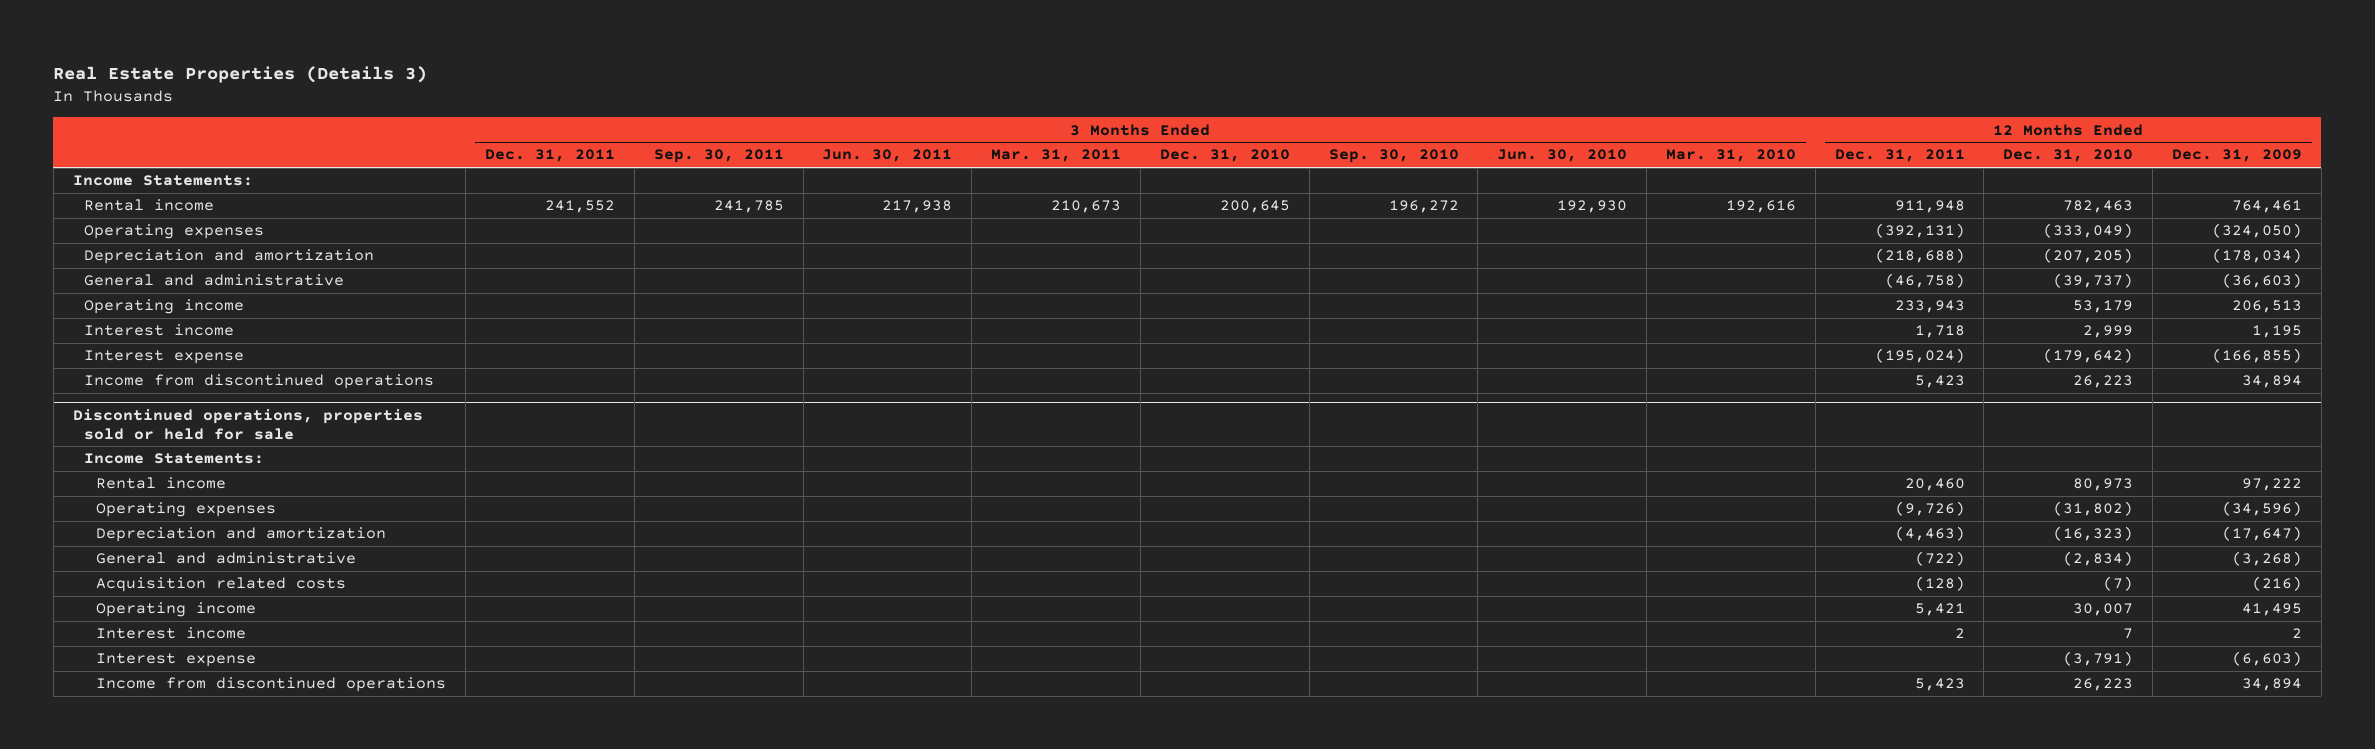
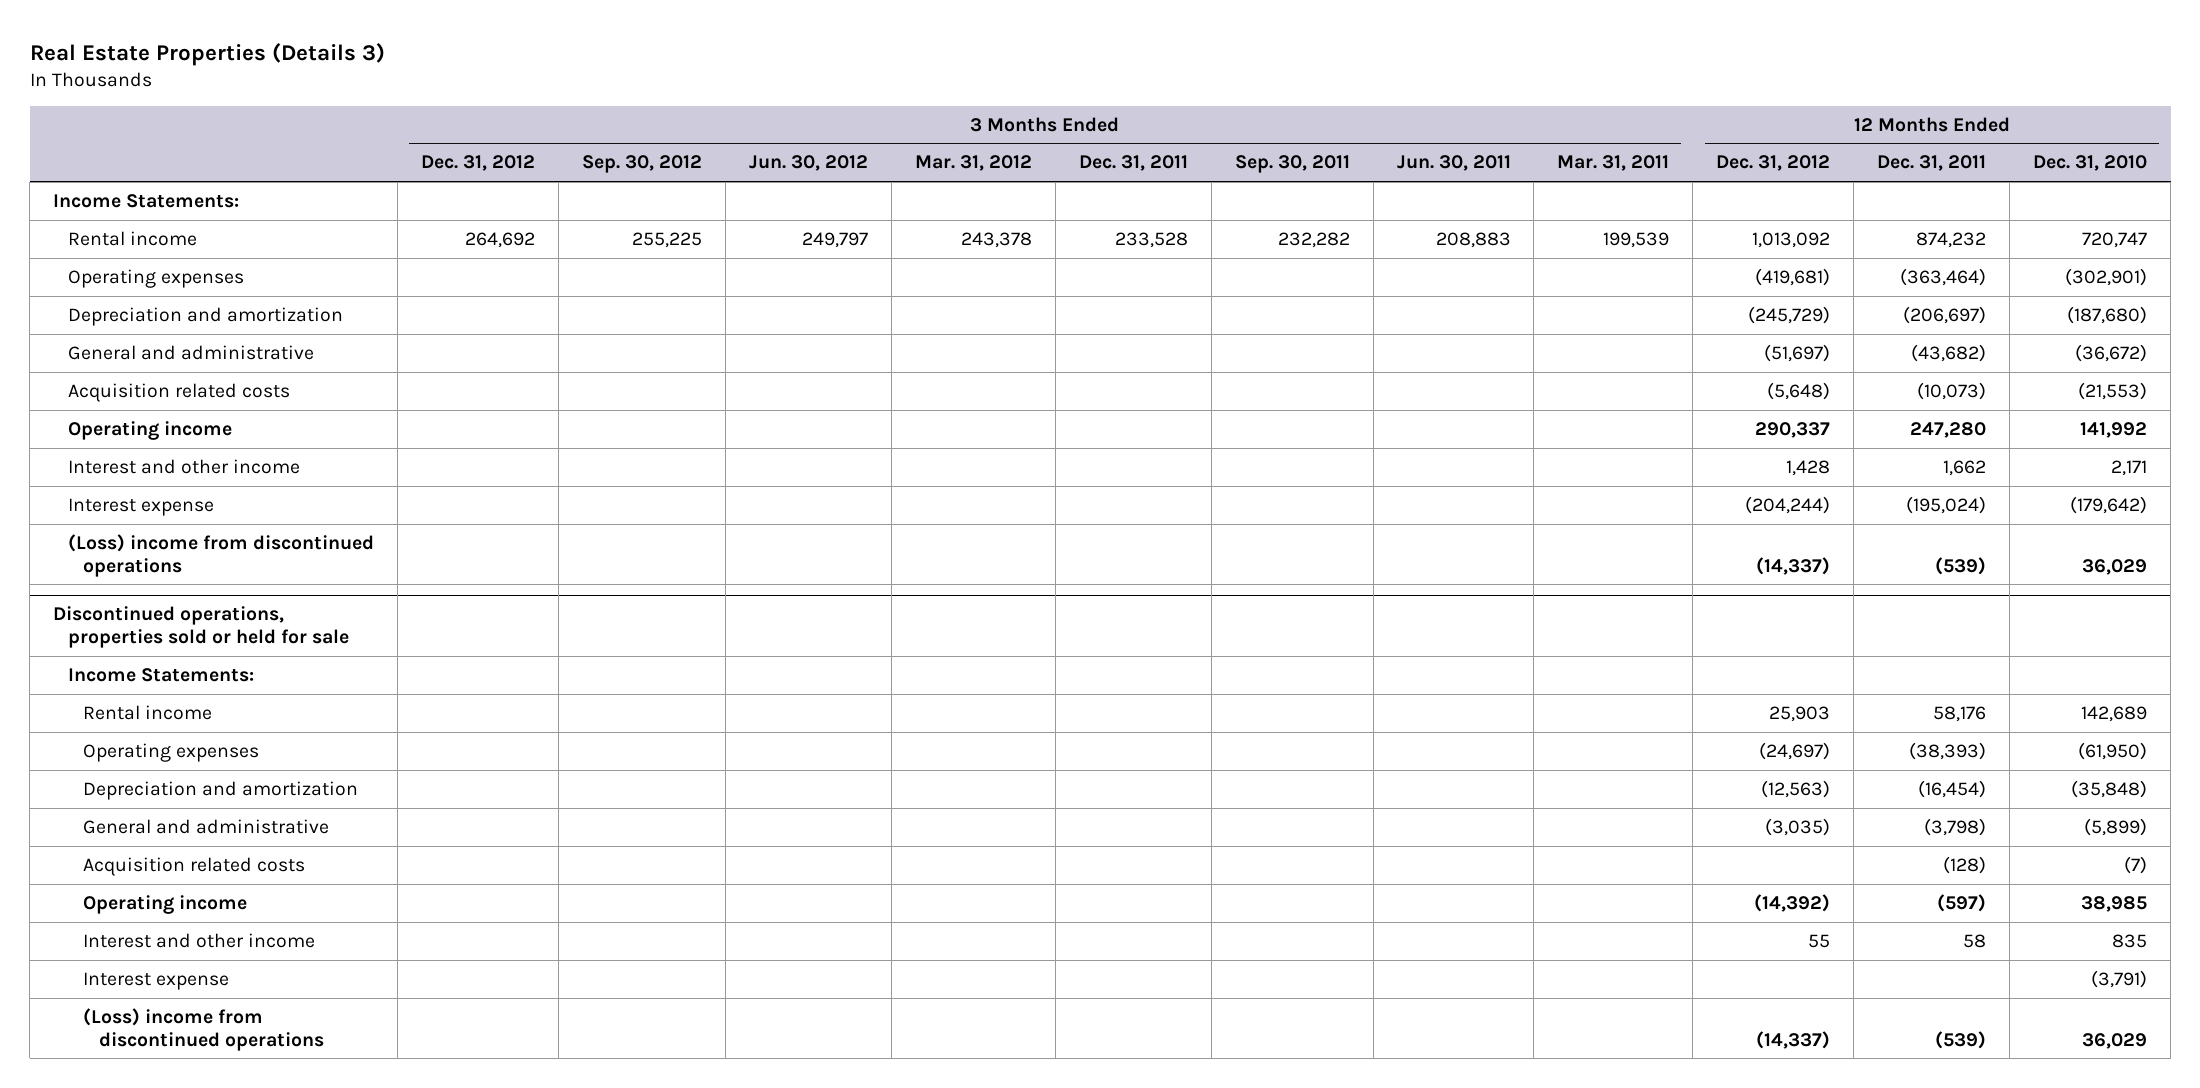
[1159,149,1290,163] Dec. 31, 2010 -> none
[1328,149,1459,164] Sep. 30, 2010 -> none
[1497,149,1628,163] Jun. 30, 2010 -> none
[1665,149,1796,163] Mar. 31, 2010 -> none
[2171,149,2302,163] Dec. 31, 2009 -> none
none -> [421,155,536,172] Dec. 31, 2012
none -> [581,155,702,174] Sep. 30, 2012
none -> [748,155,868,172] Jun. 30, 2012
none -> [914,155,1032,172] Mar. 31, 2012
none -> [1716,155,1831,172] Dec. 31, 2012
[545,200,616,214] 241,552 -> [1114,232,1188,249] 233,528
[713,200,784,214] 241,785 -> [1277,232,1350,249] 232,282
[882,200,953,214] 217,938 -> [1435,232,1511,249] 208,883
[1051,200,1122,214] 210,673 -> [1603,232,1670,249] 199,539
[1894,200,1965,214] 911,948 -> [1916,232,1987,249] 874,232
[2063,200,2134,214] 782,463 -> [2082,232,2148,249] 720,747
[1874,223,1965,239] (392,131) -> [1900,268,1987,287] (363,464)
[2043,223,2134,239] (333,049) -> [2065,268,2148,287] (302,901)
[1874,248,1965,264] (218,688) -> [1903,306,1987,325] (206,697)
[2043,248,2134,264] (207,205) -> [2067,306,2148,325] (187,680)
[1884,273,1965,289] (46,758) -> [1911,344,1987,363] (43,682)
[2053,273,2134,289] (39,737) -> [2075,344,2148,363] (36,672)
none -> [68,383,291,403] Acquisition related costs
[1894,300,1965,314] 233,943 -> [1910,422,1987,439] 247,280
[2073,300,2134,314] 53,179 -> [2080,422,2148,439] 141,992
[84,324,235,337] Interest income -> [68,459,301,475] Interest and other income
[1914,325,1965,339] 1,718 -> [1943,460,1987,477] 1,662
[2083,325,2134,339] 2,999 -> [2111,460,2148,477] 2,171
[84,374,435,390] Income from discontinued operations -> [68,534,375,577] (Loss) income from discontinued operations
[1914,375,1965,389] 5,423 -> [1935,556,1987,575] (539)
[2073,375,2134,389] 26,223 -> [2082,558,2148,575] 36,029
[1904,478,1965,492] 20,460 -> [1933,706,1987,723] 58,176
[2073,478,2134,492] 80,973 -> [2081,706,2148,723] 142,689
[1894,501,1965,517] (9,726) -> [1909,742,1987,761] (38,393)
[2053,501,2134,517] (31,802) -> [2078,742,2148,761] (61,950)
[1894,526,1965,542] (4,463) -> [1918,780,1987,799] (16,454)
[2053,526,2134,542] (16,323) -> [2071,780,2148,799] (35,848)
[1914,551,1965,567] (722) -> [1924,818,1987,837] (3,798)
[2063,551,2134,567] (2,834) -> [2084,818,2148,837] (5,899)
[1914,603,1965,617] 5,421 -> [1937,894,1987,913] (597)
[2073,603,2134,617] 30,007 -> [2081,896,2148,913] 38,985
[96,627,247,640] Interest income -> [83,933,316,949] Interest and other income
[1954,628,1965,639] 2 -> [1963,934,1987,949] 58
[2123,628,2134,640] 7 -> [2112,934,2148,949] 835
[96,677,447,693] Income from discontinued operations -> [83,1008,324,1051] (Loss) income from discontinued operations
[1914,678,1965,692] 5,423 -> [1935,1030,1987,1049] (539)
[2073,678,2134,692] 26,223 -> [2082,1032,2148,1049] 36,029

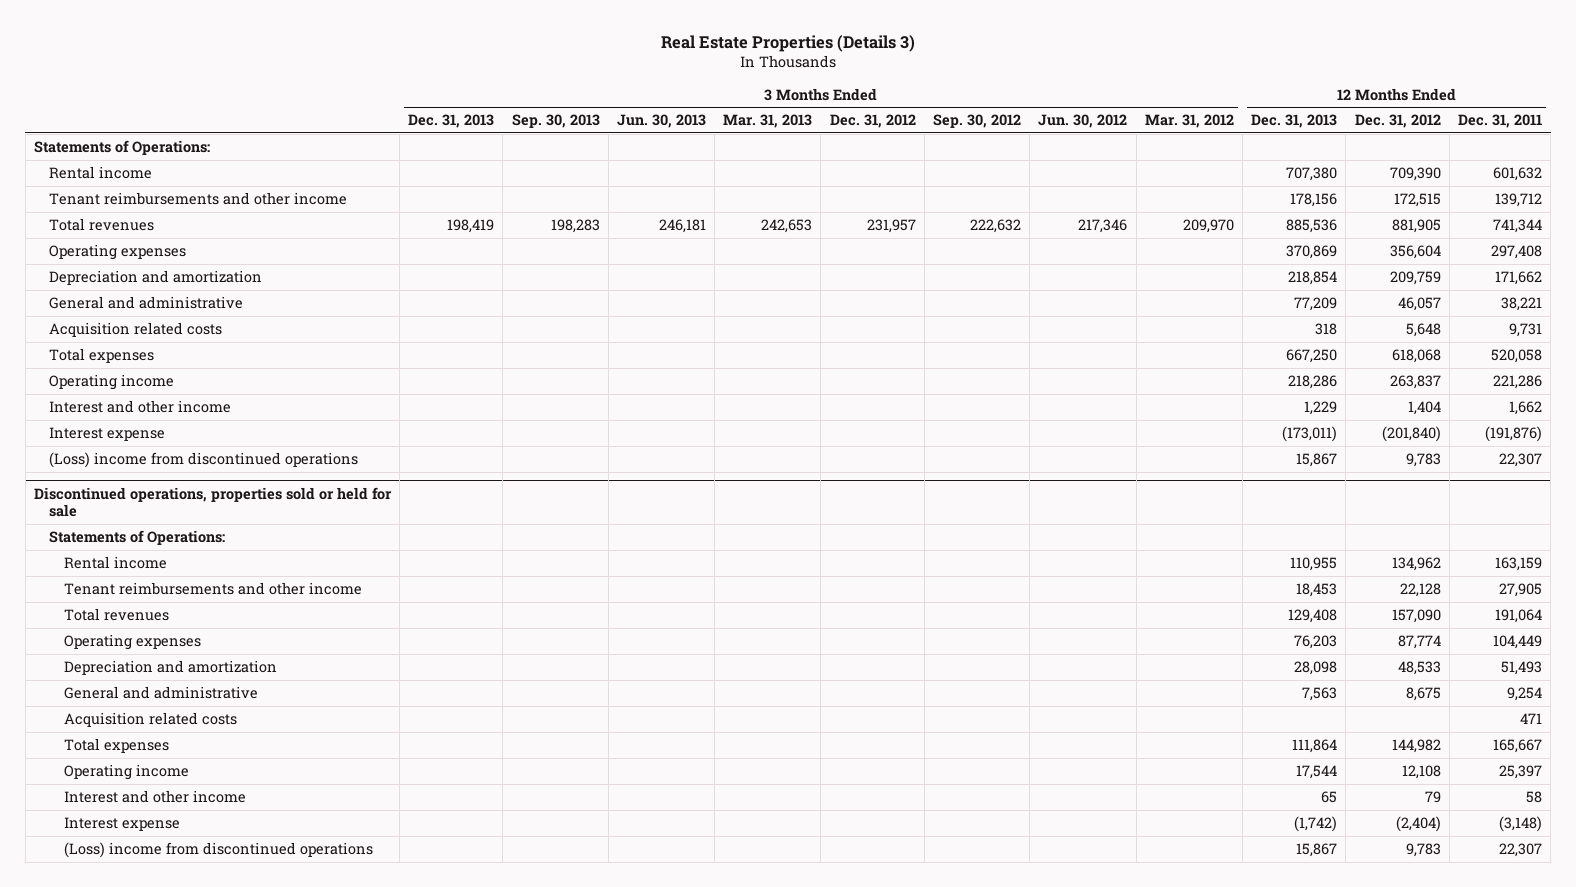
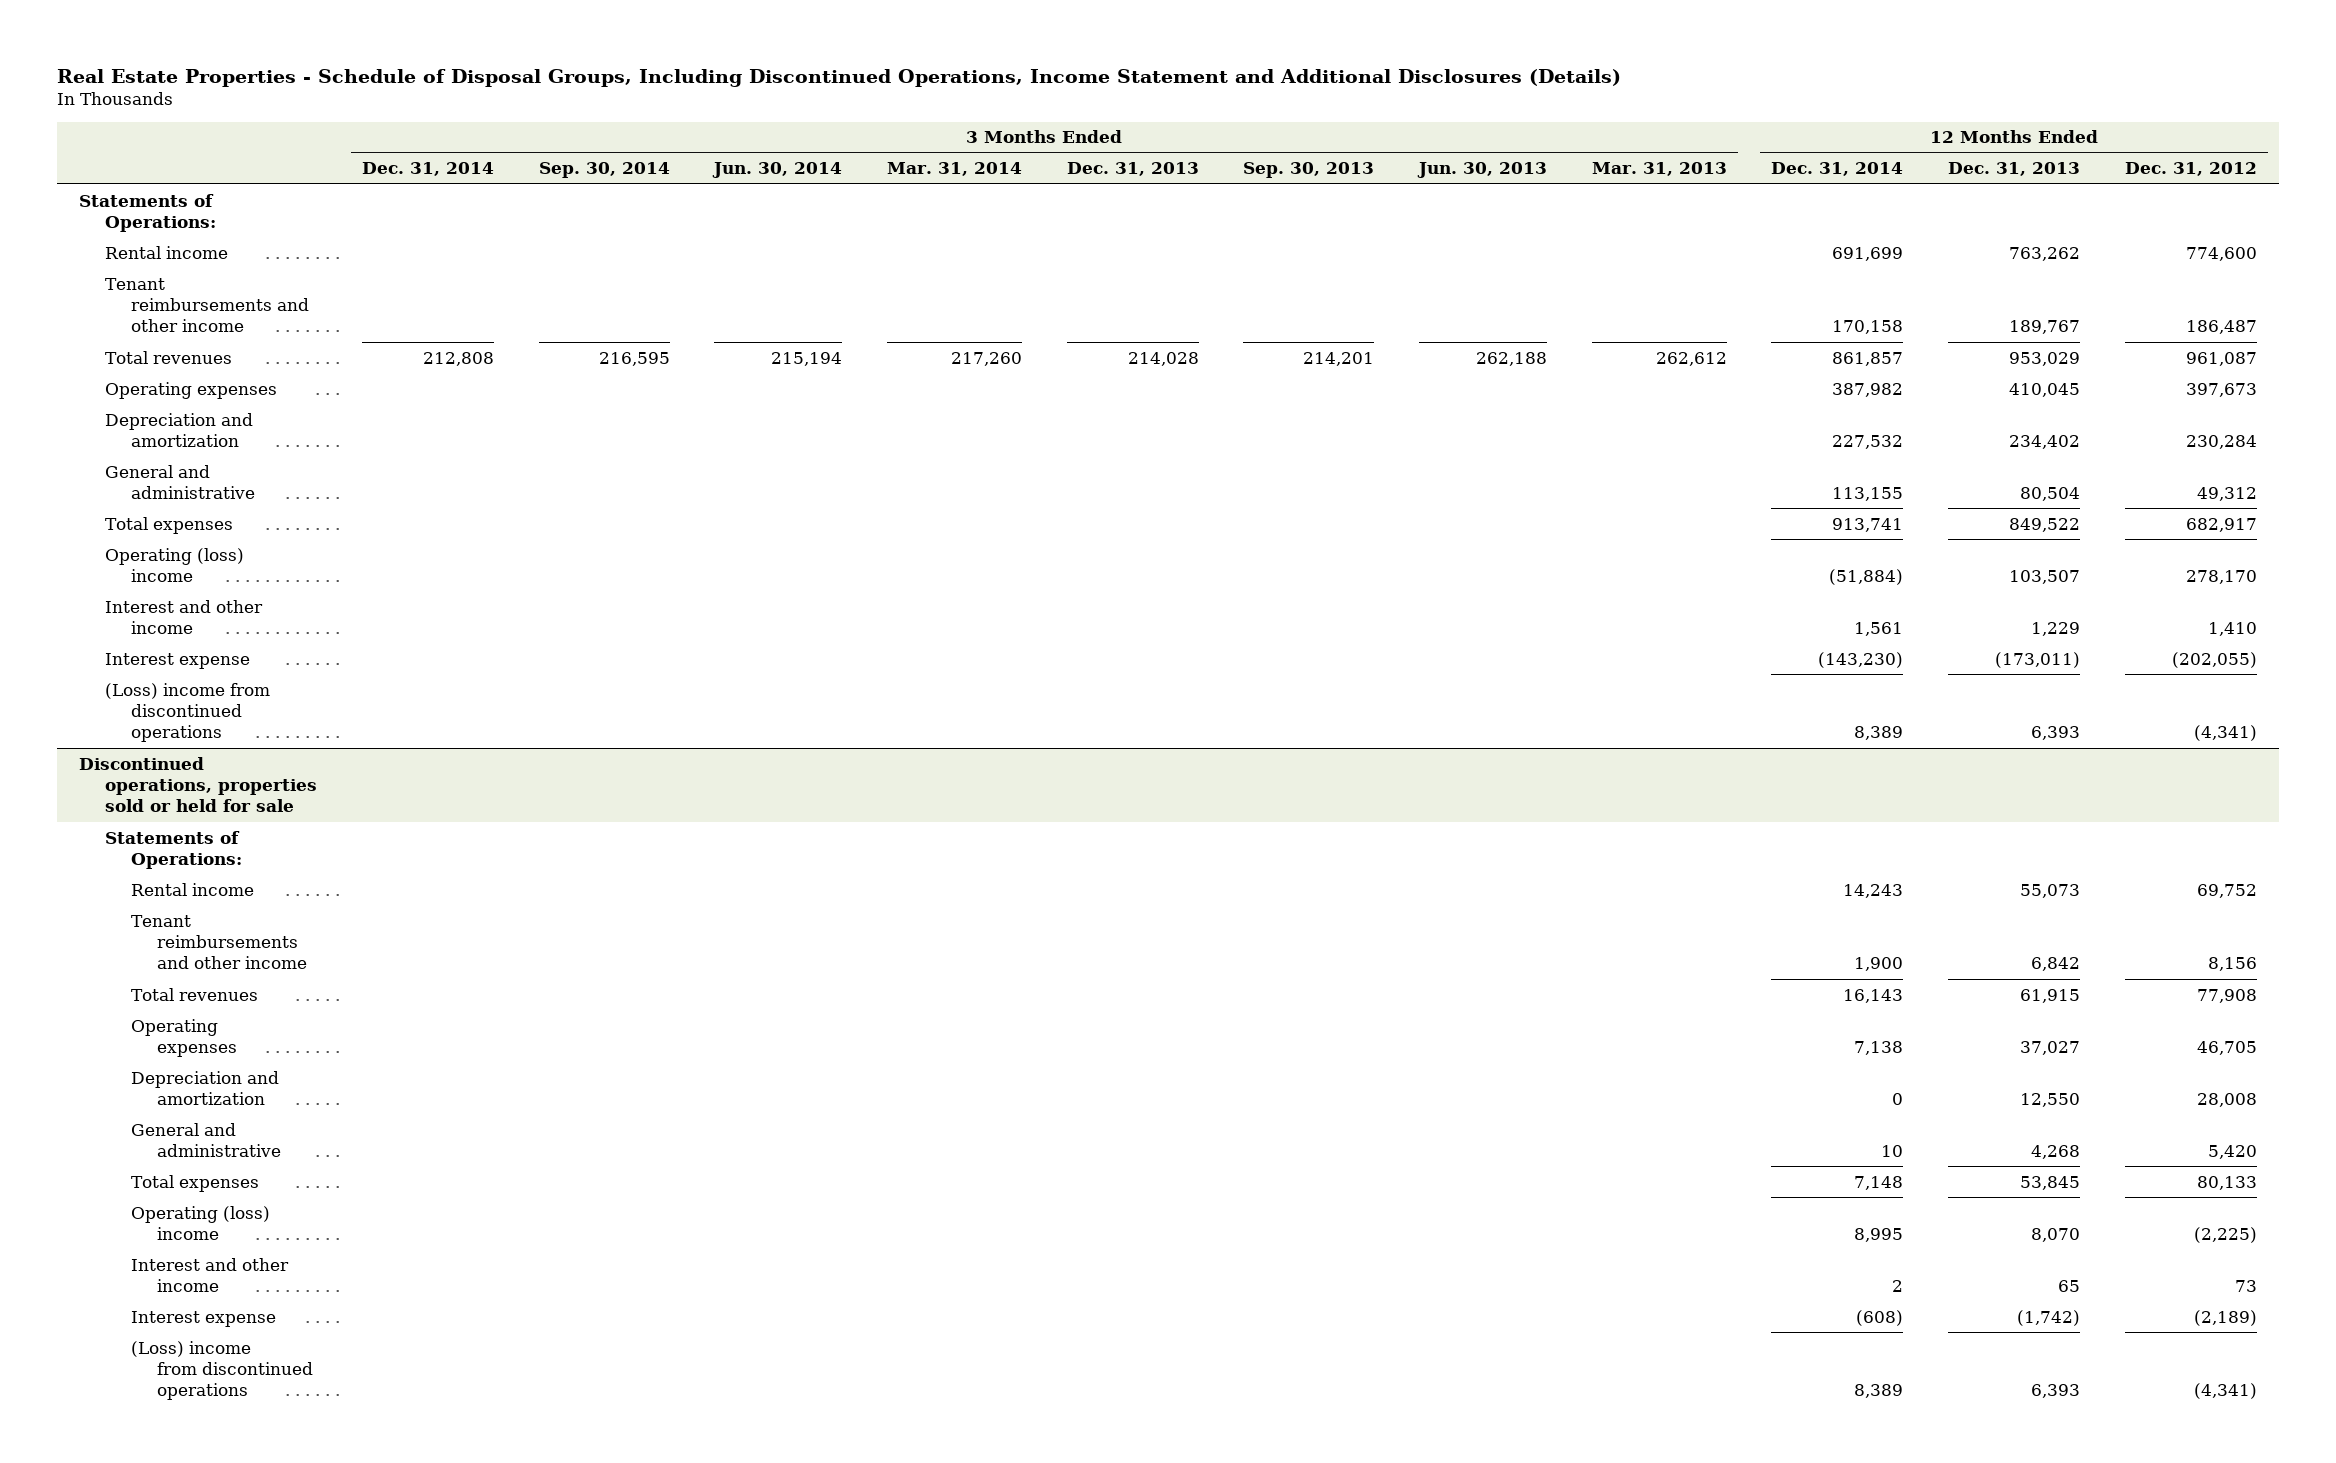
[660,34,915,52] Real Estate Properties (Details 3) -> [57,68,1622,87] Real Estate Properties - Schedule of Disposal Groups, Including Discontinued Operations, Income Statement and Additional Disclosures (Details)
[829,114,916,129] Dec. 31, 2012 -> none
[933,114,1022,129] Sep. 30, 2012 -> none
[1038,114,1128,129] Jun. 30, 2012 -> none
[1144,114,1234,129] Mar. 31, 2012 -> none
[1457,114,1542,129] Dec. 31, 2011 -> none
none -> [361,162,494,177] Dec. 31, 2014
none -> [538,162,670,179] Sep. 30, 2014
none -> [712,162,843,179] Jun. 30, 2014
none -> [886,162,1022,177] Mar. 31, 2014
none -> [1771,162,1904,177] Dec. 31, 2014
[49,322,223,338] Acquisition related costs -> none
[1286,167,1338,182] 707,380 -> [2009,246,2081,261] 763,262
[1389,167,1441,182] 709,390 -> [2185,246,2257,261] 774,600
[1290,193,1338,208] 178,156 -> [2009,320,2081,335] 189,767
[1393,193,1441,208] 172,515 -> [2185,320,2257,335] 186,487
[447,219,495,234] 198,419 -> [1127,351,1199,366] 214,028
[550,219,600,234] 198,283 -> [1303,351,1375,366] 214,201
[658,219,706,234] 246,181 -> [1476,351,1548,366] 262,188
[761,219,813,234] 242,653 -> [1655,351,1727,366] 262,612
[1286,219,1338,234] 885,536 -> [2009,351,2081,366] 953,029
[1391,219,1441,234] 881,905 -> [2185,351,2257,366] 961,087
[1286,245,1338,260] 370,869 -> [2009,382,2081,397] 410,045
[1389,245,1441,260] 356,604 -> [2185,382,2257,397] 397,673
[1288,271,1338,286] 218,854 -> [2009,434,2081,449] 234,402
[1389,271,1441,286] 209,759 -> [2185,434,2257,449] 230,284
[1294,297,1338,312] 77,209 -> [2020,486,2081,501] 80,504
[1397,297,1441,312] 46,057 -> [2196,486,2257,501] 49,312
[1286,349,1338,364] 667,250 -> [2009,517,2081,532] 849,522
[1391,349,1441,364] 618,068 -> [2185,517,2257,532] 682,917
[49,374,175,391] Operating income -> [105,547,245,582] Operating (loss) income
[1288,375,1338,390] 218,286 -> [2009,569,2081,584] 103,507
[1389,375,1441,390] 263,837 -> [2185,569,2257,584] 278,170
[1407,401,1441,416] 1,404 -> [2207,621,2257,636] 1,410
[1381,426,1441,443] (201,840) -> [2171,651,2257,668] (202,055)
[1296,453,1338,468] 15,867 -> [2031,726,2081,741] 6,393
[1405,453,1441,468] 9,783 -> [2193,725,2257,742] (4,341)
[64,712,238,728] Acquisition related costs -> none
[1290,557,1338,572] 110,955 -> [2020,883,2081,898] 55,073
[1391,557,1441,572] 134,962 -> [2196,883,2257,898] 69,752
[1296,583,1338,598] 18,453 -> [2031,957,2081,972] 6,842
[1399,583,1441,598] 22,128 -> [2207,957,2257,972] 8,156
[1288,609,1338,624] 129,408 -> [2020,988,2081,1003] 61,915
[1391,609,1441,624] 157,090 -> [2196,988,2257,1003] 77,908
[1294,635,1338,650] 76,203 -> [2020,1040,2081,1055] 37,027
[1397,635,1441,650] 87,774 -> [2196,1040,2257,1055] 46,705
[1294,661,1338,676] 28,098 -> [2020,1092,2081,1107] 12,550
[1397,661,1441,676] 48,533 -> [2196,1092,2257,1107] 28,008
[1302,687,1338,702] 7,563 -> [2031,1144,2081,1159] 4,268
[1405,687,1441,702] 8,675 -> [2207,1144,2257,1159] 5,420
[1292,739,1338,754] 111,864 -> [2020,1175,2081,1190] 53,845
[1391,739,1441,754] 144,982 -> [2196,1175,2257,1190] 80,133
[64,764,190,781] Operating income -> [131,1205,271,1240] Operating (loss) income
[1296,765,1338,780] 17,544 -> [2031,1227,2081,1242] 8,070
[1401,765,1441,780] 12,108 -> [2193,1226,2257,1243] (2,225)
[1424,791,1441,804] 79 -> [2234,1279,2257,1292] 73
[1395,816,1441,833] (2,404) -> [2193,1309,2257,1326] (2,189)
[1296,843,1338,858] 15,867 -> [2031,1384,2081,1399] 6,393
[1405,843,1441,858] 9,783 -> [2193,1383,2257,1400] (4,341)

